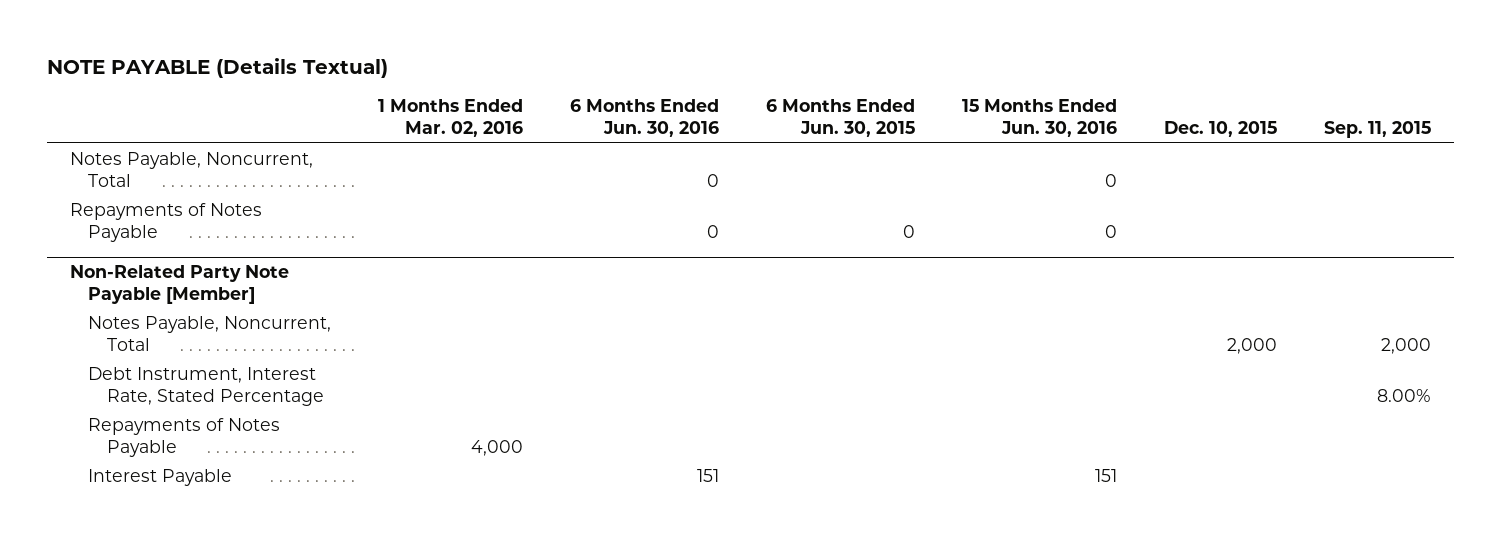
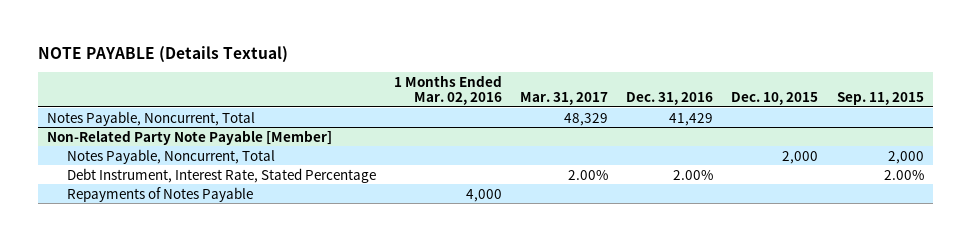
[570,99,720,138] 6 Months Ended Jun. 30, 2016 -> none
[766,99,916,138] 6 Months Ended Jun. 30, 2015 -> none
[961,99,1117,138] 15 Months Ended Jun. 30, 2016 -> none
none -> [520,92,609,106] Mar. 31, 2017
none -> [626,92,714,106] Dec. 31, 2016
[70,202,263,242] Repayments of Notes Payable -> none
[1376,388,1431,402] 8.00% -> [883,169,924,180] 2.00%
[88,468,233,486] Interest Payable -> none

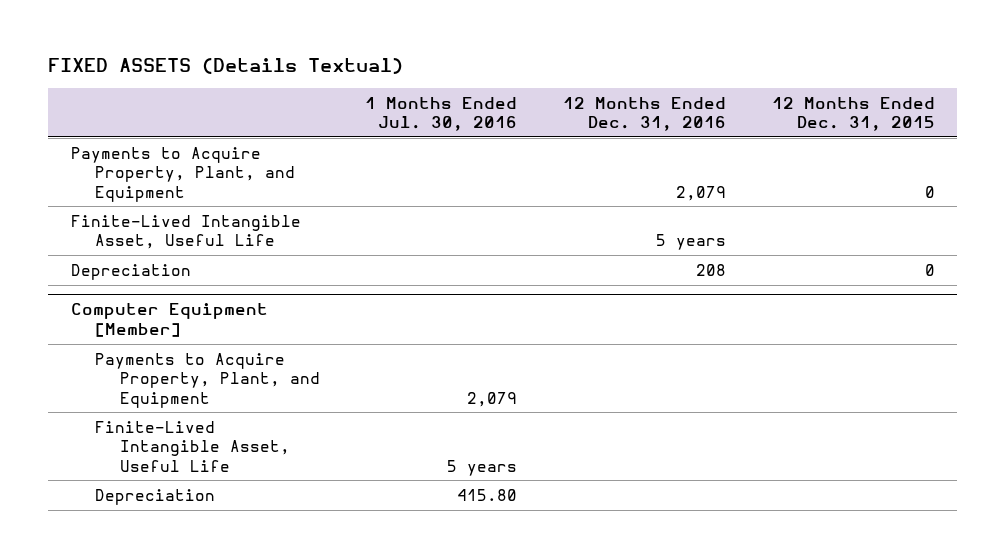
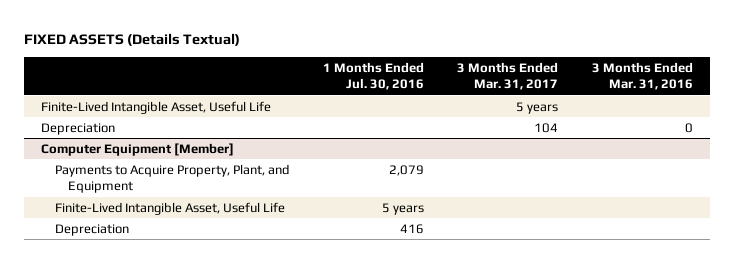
[562,96,726,132] 12 Months Ended Dec. 31, 2016 -> none
[771,96,935,132] 12 Months Ended Dec. 31, 2015 -> none
none -> [457,61,559,91] 3 Months Ended Mar. 31, 2017
none -> [592,61,694,91] 3 Months Ended Mar. 31, 2016
[70,146,296,202] Payments to Acquire Property, Plant, and Equipment -> none
[457,488,518,501] 415.80 -> [399,223,424,234] 416

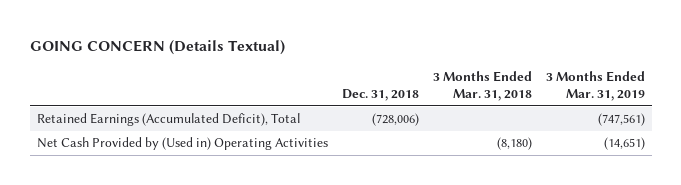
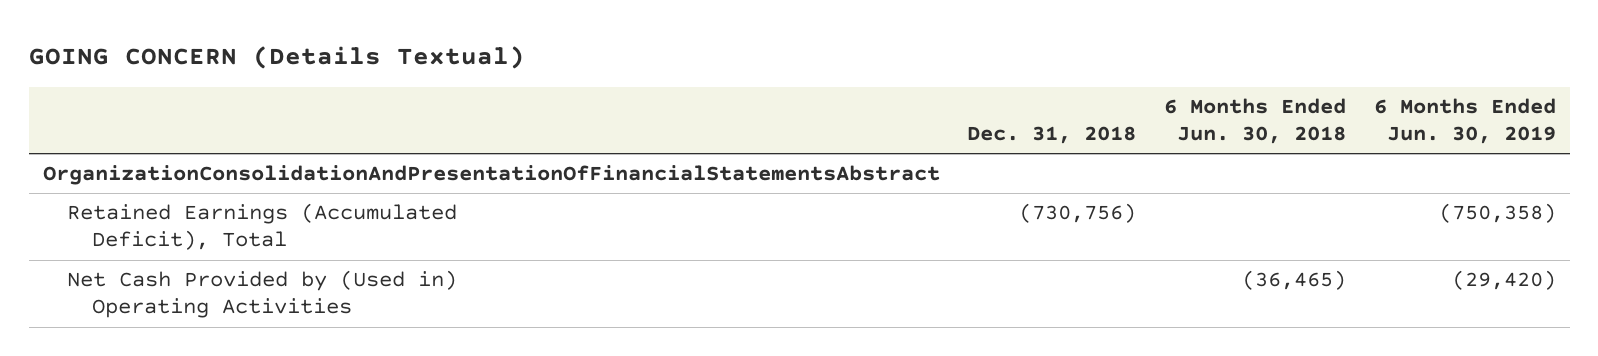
[432,70,532,102] 3 Months Ended Mar. 31, 2018 -> none
[545,70,645,102] 3 Months Ended Mar. 31, 2019 -> none
none -> [1163,98,1346,145] 6 Months Ended Jun. 30, 2018
none -> [1373,98,1556,145] 6 Months Ended Jun. 30, 2019
none -> [42,165,940,186] OrganizationConsolidationAndPresentationOfFinancialStatementsAbstract
[371,113,419,127] (728,006) -> [1019,203,1137,224] (730,756)

